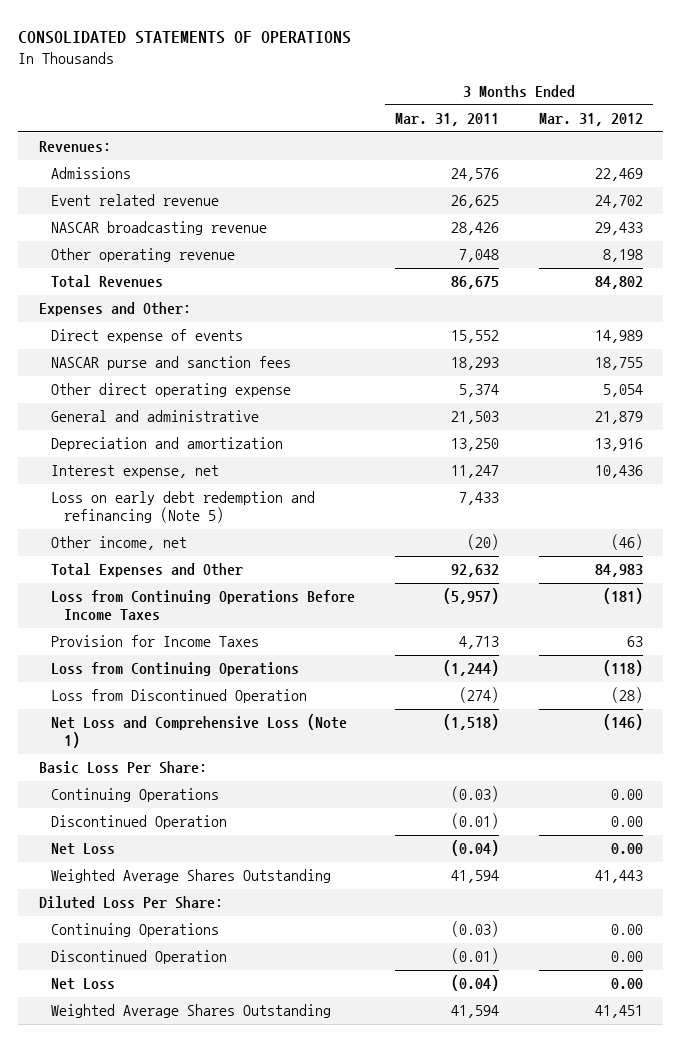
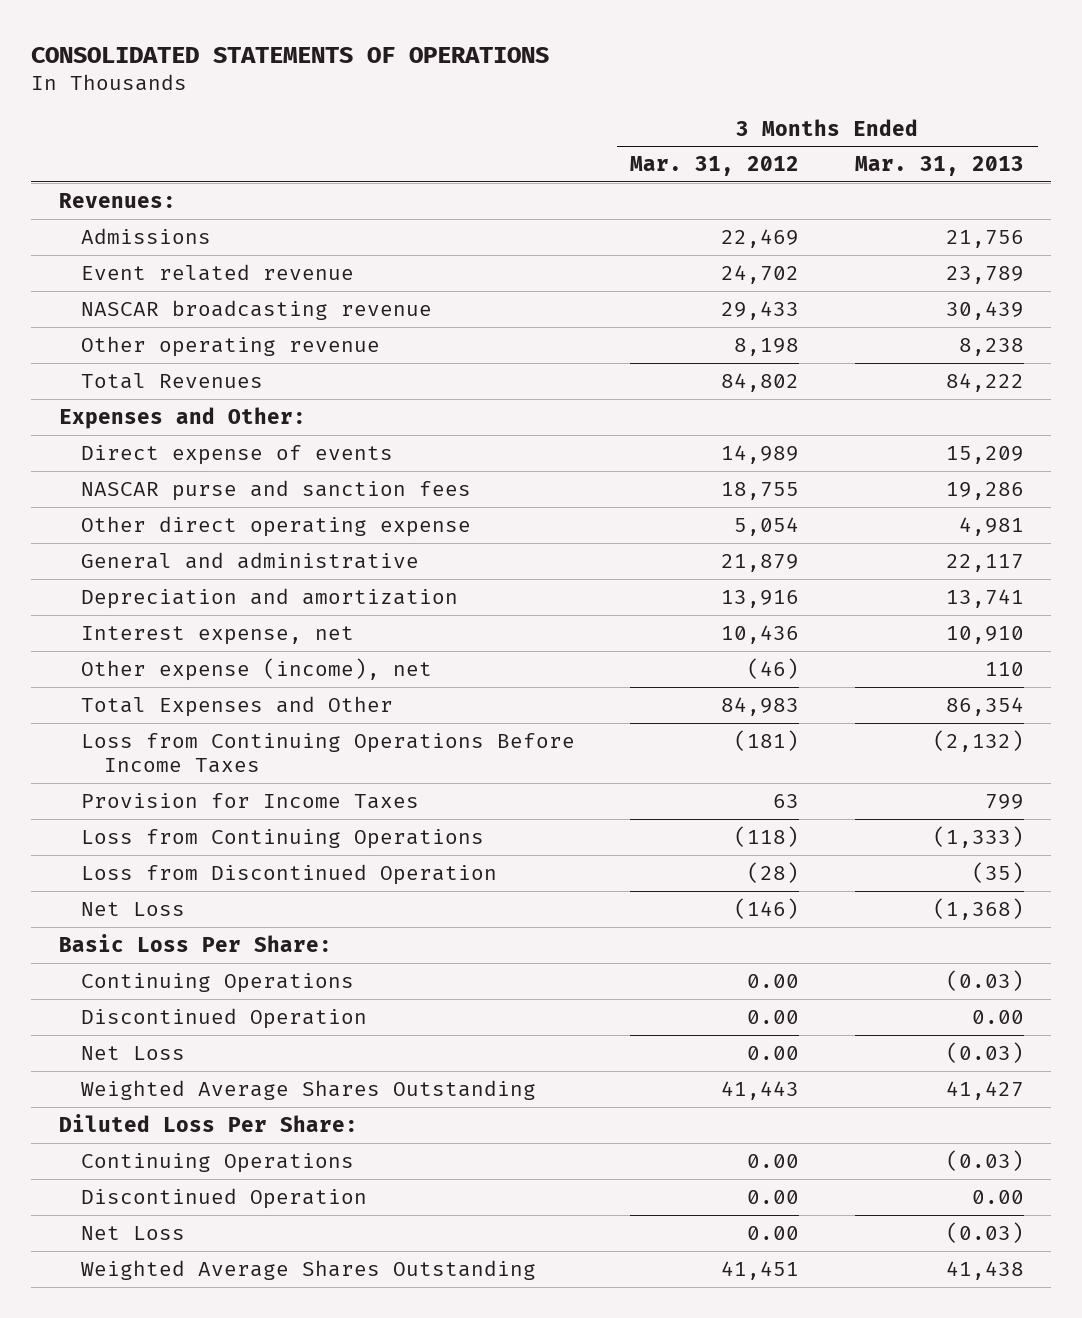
[395,113,500,127] Mar. 31, 2011 -> none
none -> [854,156,1024,177] Mar. 31, 2013
[51,491,316,524] Loss on early debt redemption and refinancing (Note 5) -> none
[51,536,188,551] Other income, net -> [81,657,433,681] Other expense (income), net
[51,714,348,749] Net Loss and Comprehensive Loss (Note 1) -> [81,901,186,916] Net Loss

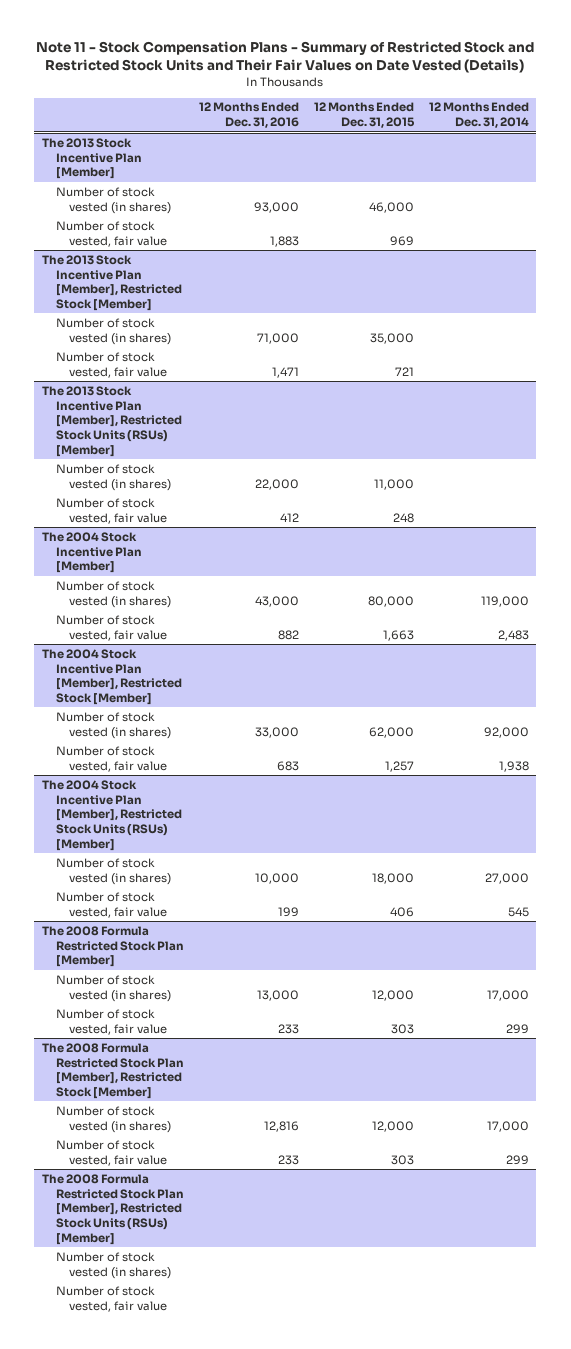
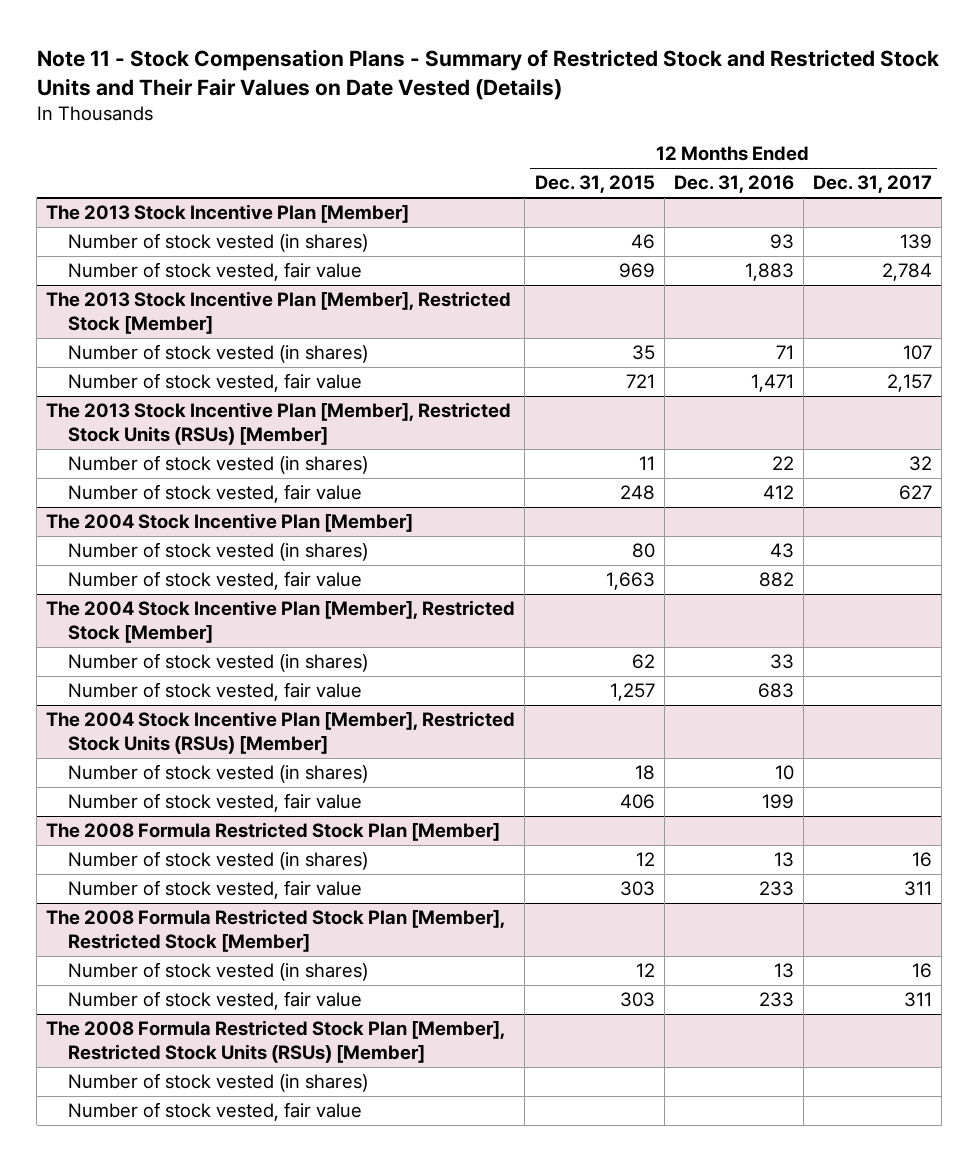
[428,102,529,129] 12 Months Ended Dec. 31, 2014 -> none
none -> [813,175,933,194] Dec. 31, 2017
[253,201,299,213] 93,000 -> [769,234,794,250] 93
[368,201,414,213] 46,000 -> [630,234,655,250] 46
[256,332,299,344] 71,000 -> [775,345,794,360] 71
[369,332,414,344] 35,000 -> [631,345,655,361] 35
[254,478,299,490] 22,000 -> [771,456,794,471] 22
[373,478,414,490] 11,000 -> [638,456,655,471] 11
[254,595,299,607] 43,000 -> [769,543,794,559] 43
[367,595,414,607] 80,000 -> [631,543,655,559] 80
[254,726,299,738] 33,000 -> [769,654,794,670] 33
[368,726,414,738] 62,000 -> [631,654,655,670] 62
[254,872,299,884] 10,000 -> [774,765,794,781] 10
[371,872,414,884] 18,000 -> [634,765,655,781] 18
[256,989,299,1001] 13,000 -> [773,852,794,868] 13
[371,989,414,1001] 12,000 -> [635,852,655,867] 12
[263,1120,299,1132] 12,816 -> [773,963,794,979] 13
[371,1120,414,1132] 12,000 -> [635,963,655,978] 12

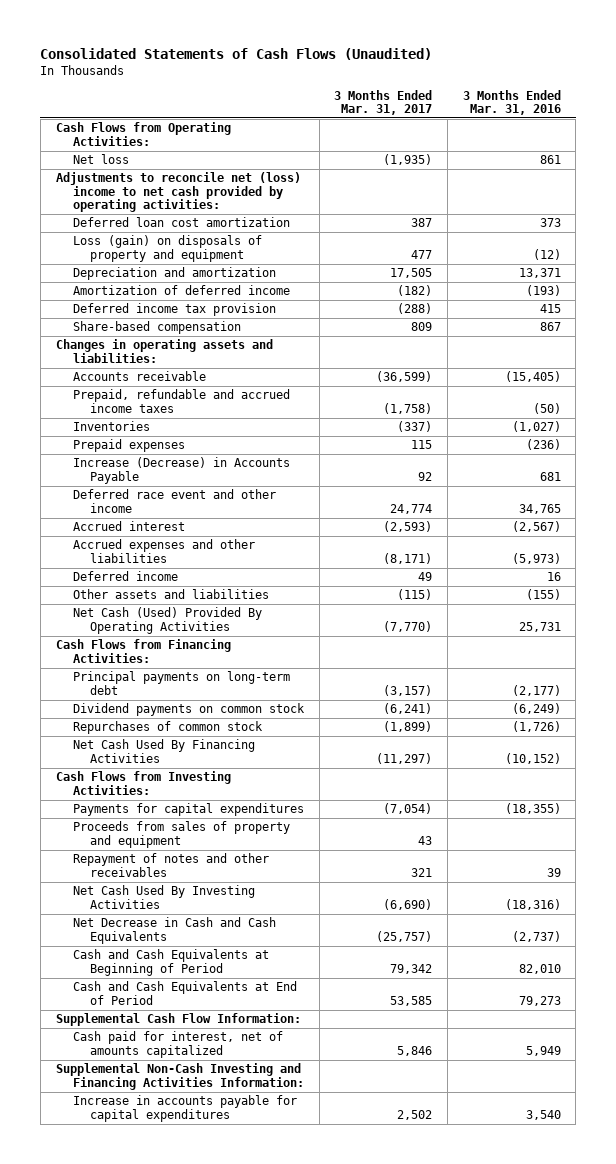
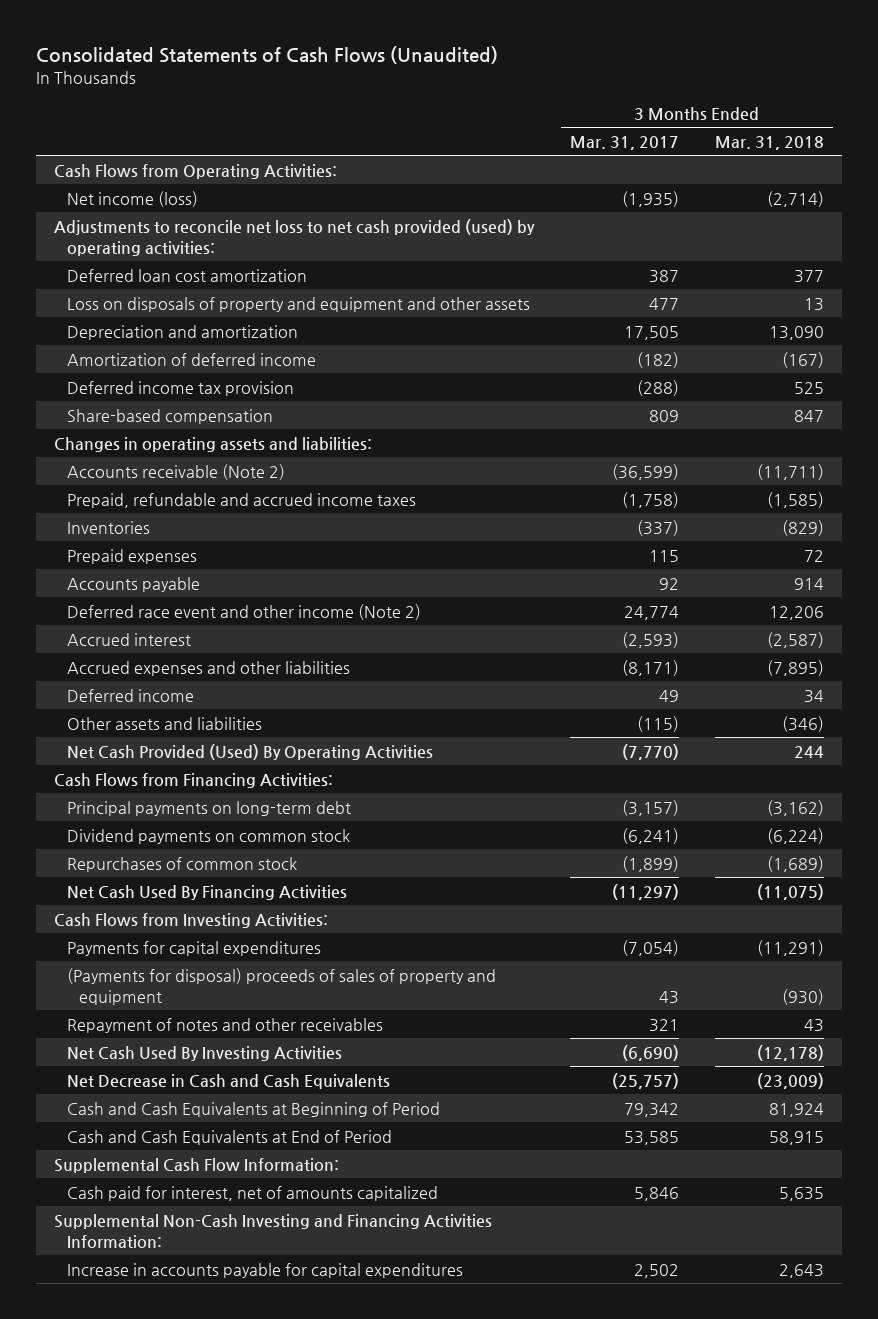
[462,89,561,116] 3 Months Ended Mar. 31, 2016 -> none
none -> [714,135,824,150] Mar. 31, 2018
[72,154,129,165] Net loss -> [66,190,198,207] Net income (loss)
[55,172,301,213] Adjustments to reconcile net (loss) income to net cash provided by operating activities: -> [53,218,535,256] Adjustments to reconcile net loss to net cash provided (used) by operating activities:
[72,235,262,262] Loss (gain) on disposals of property and equipment -> [66,296,530,312] Loss on disposals of property and equipment and other assets
[72,371,206,382] Accounts receivable -> [66,463,285,480] Accounts receivable (Note 2)
[72,457,290,484] Increase (Decrease) in Accounts Payable -> [66,576,200,592] Accounts payable
[72,489,276,513] Deferred race event and other income -> [66,603,421,620] Deferred race event and other income (Note 2)
[72,607,262,634] Net Cash (Used) Provided By Operating Activities -> [66,743,433,760] Net Cash Provided (Used) By Operating Activities
[72,821,290,848] Proceeds from sales of property and equipment -> [66,967,496,1005] (Payments for disposal) proceeds of sales of property and equipment

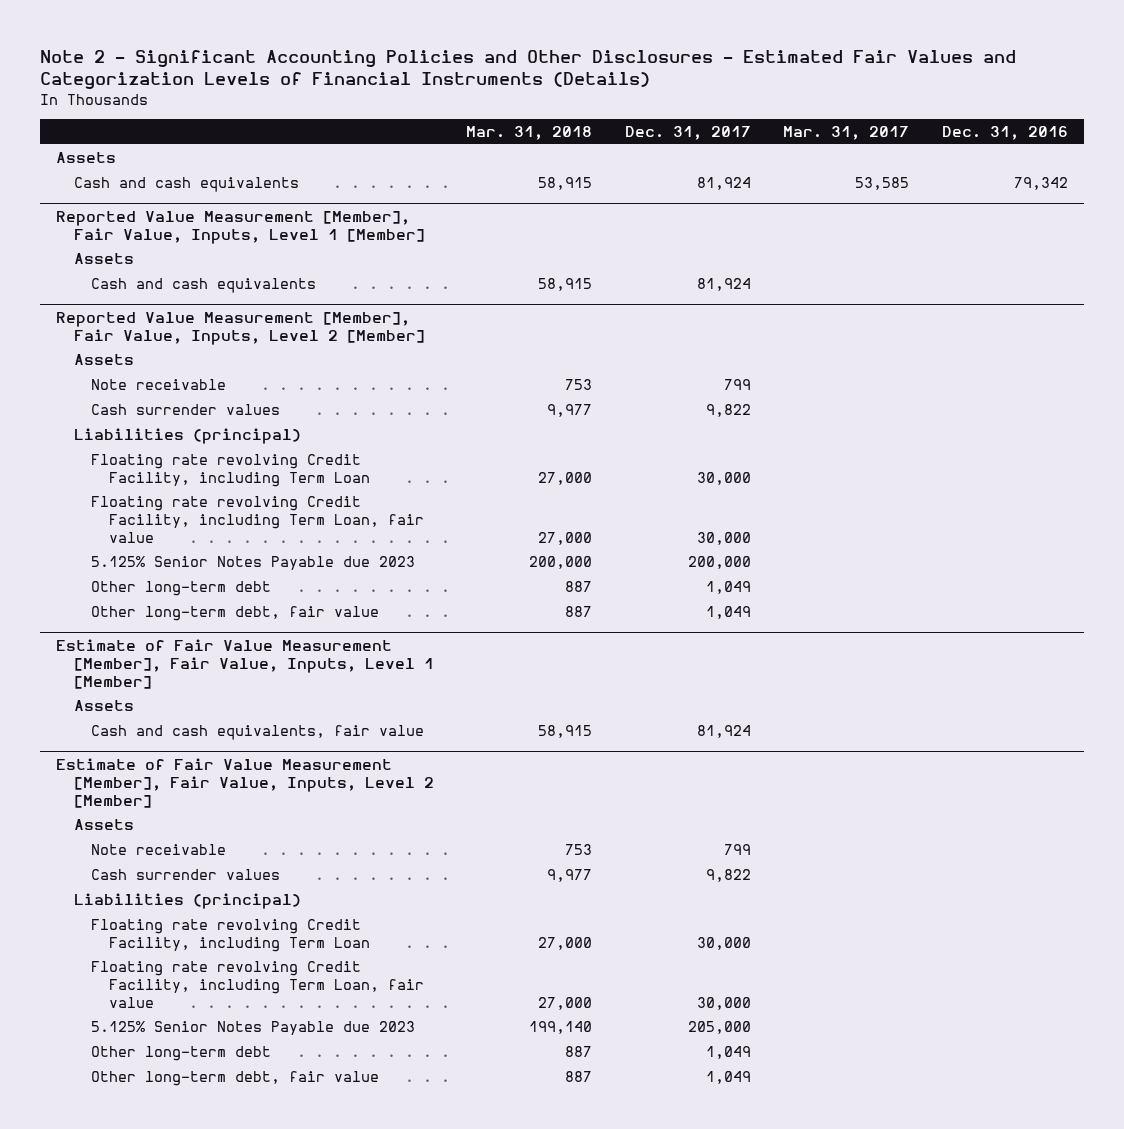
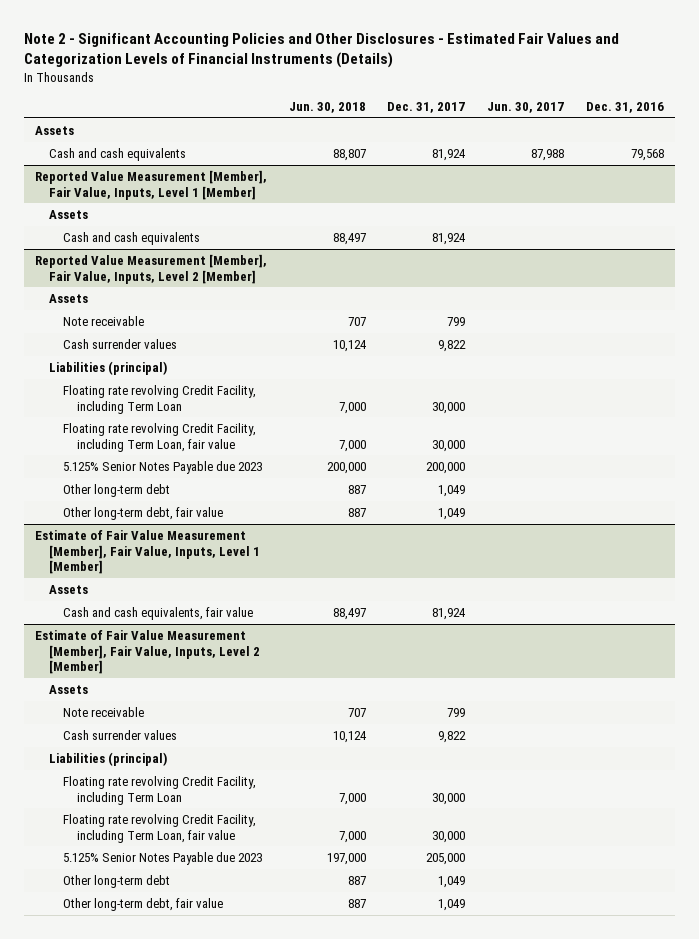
[466,126,593,141] Mar. 31, 2018 -> none
[783,126,910,141] Mar. 31, 2017 -> none
none -> [288,101,366,113] Jun. 30, 2018
none -> [487,101,565,113] Jun. 30, 2017
[1013,176,1068,190] 79,342 -> [630,149,664,162] 79,568

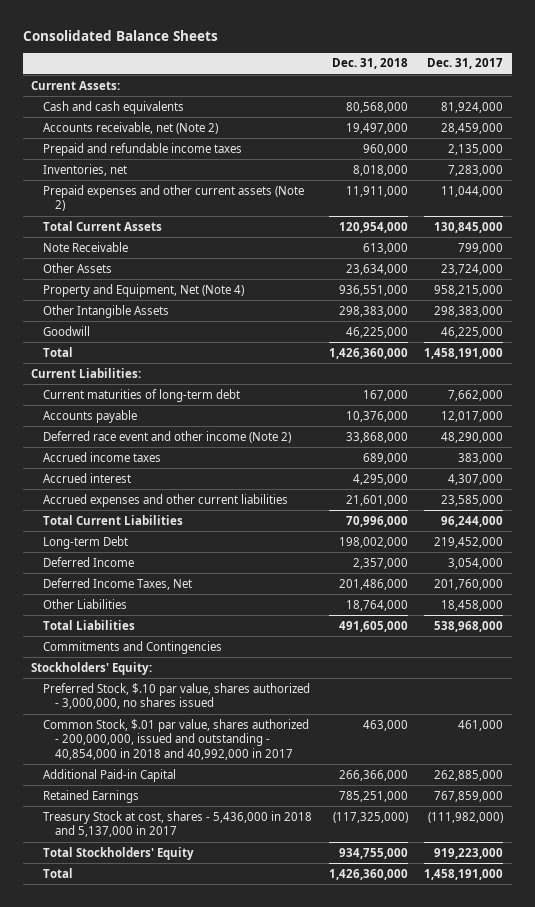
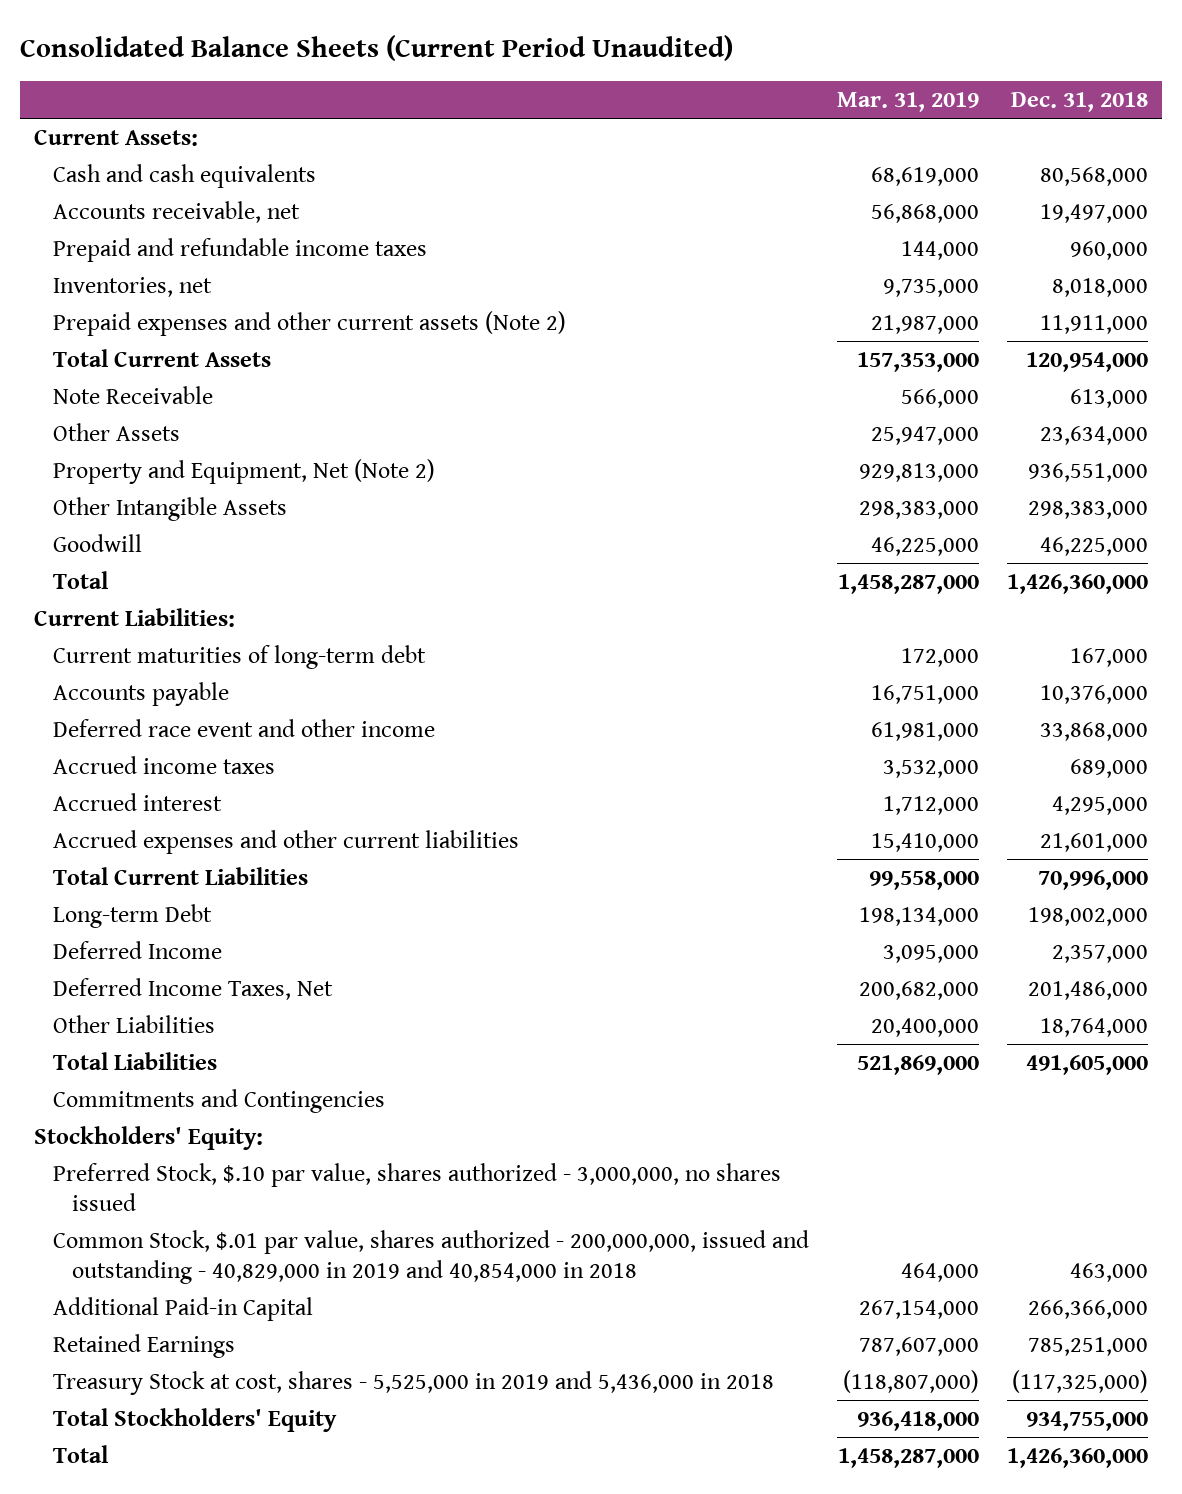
[23,30,219,42] Consolidated Balance Sheets -> [20,35,734,62] Consolidated Balance Sheets (Current Period Unaudited)
[427,58,504,70] Dec. 31, 2017 -> none
none -> [836,92,979,113] Mar. 31, 2019
[43,121,219,134] Accounts receivable, net (Note 2) -> [52,200,300,223] Accounts receivable, net
[43,283,245,297] Property and Equipment, Net (Note 4) -> [52,458,435,484] Property and Equipment, Net (Note 2)
[43,430,292,443] Deferred race event and other income (Note 2) -> [52,718,435,737] Deferred race event and other income
[43,718,310,761] Common Stock, $.01 par value, shares authorized - 200,000,000, issued and outstanding - 40,854,000 in 2018 and 40,992,000 in 2017 -> [52,1229,809,1284] Common Stock, $.01 par value, shares authorized - 200,000,000, issued and outstanding - 40,829,000 in 2019 and 40,854,000 in 2018
[43,810,313,838] Treasury Stock at cost, shares - 5,436,000 in 2018 and 5,137,000 in 2017 -> [52,1370,774,1395] Treasury Stock at cost, shares - 5,525,000 in 2019 and 5,436,000 in 2018

